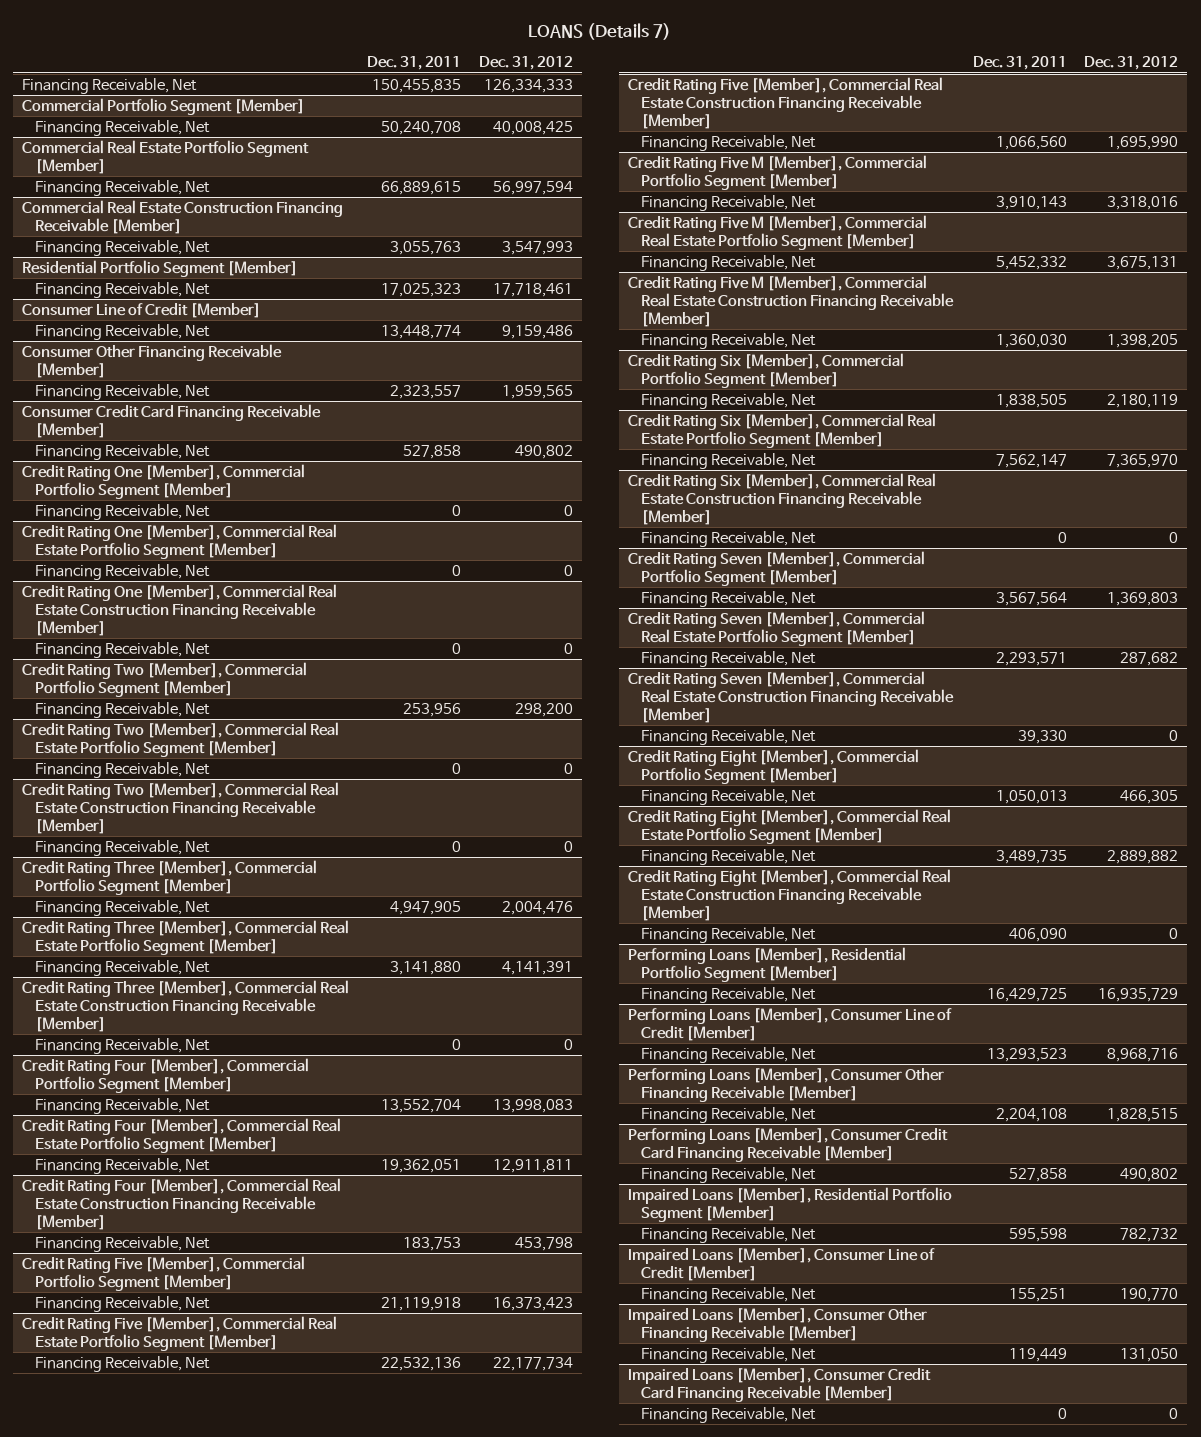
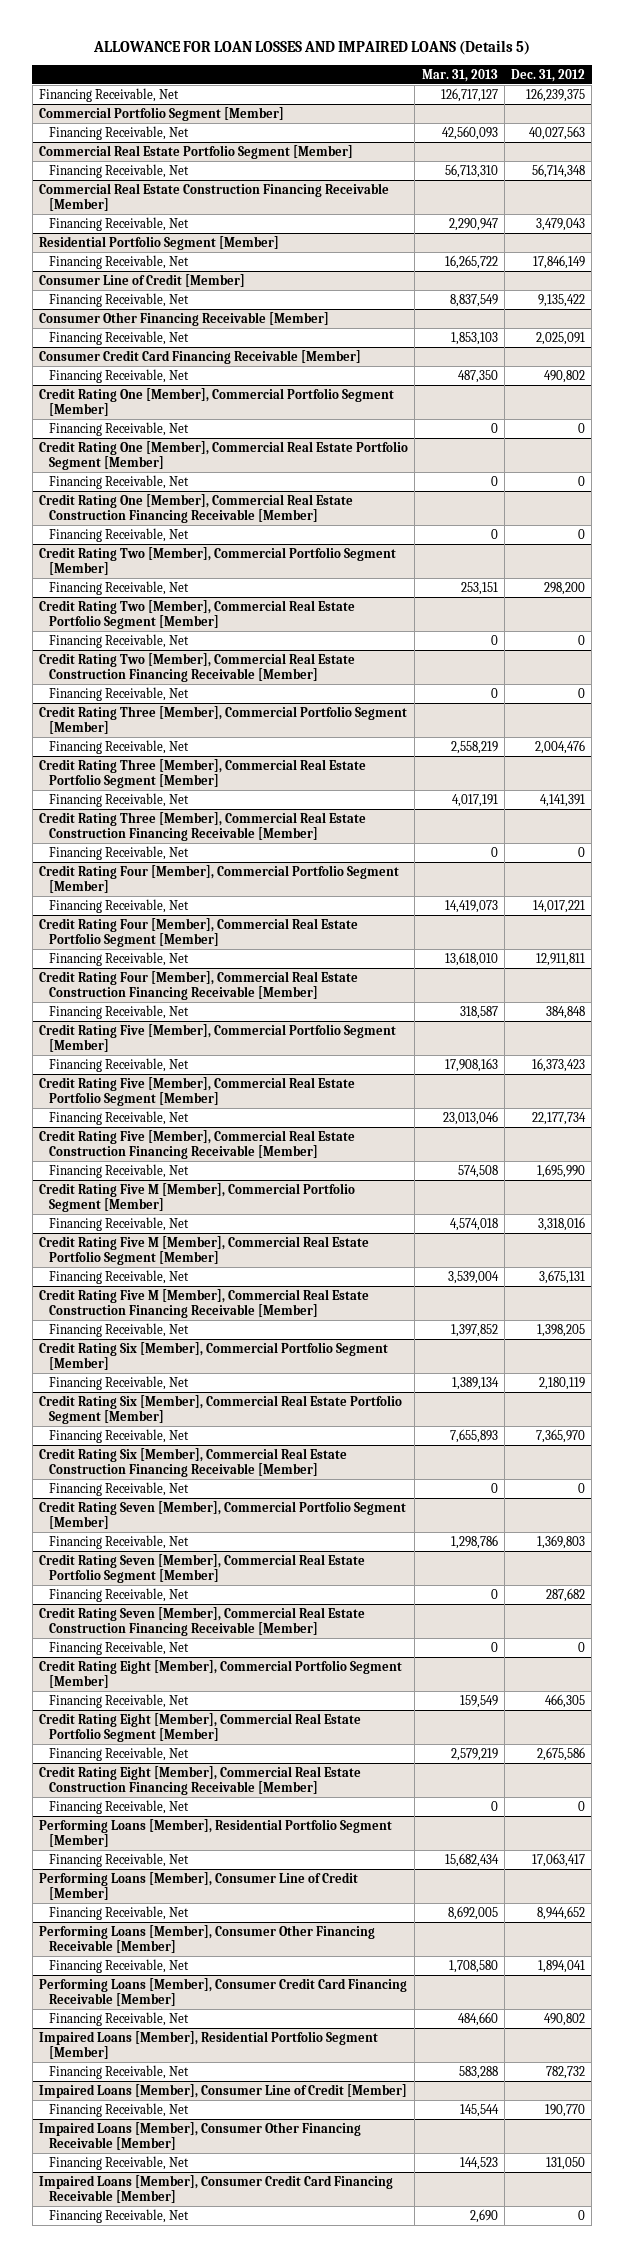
[528,22,672,40] LOANS (Details 7) -> [93,40,531,56] ALLOWANCE FOR LOAN LOSSES AND IMPAIRED LOANS (Details 5)
[367,56,462,71] Dec. 31, 2011 -> none
none -> [421,69,498,83] Mar. 31, 2013
[483,79,573,94] 126,334,333 -> [526,87,586,102] 126,239,375
[492,121,573,136] 40,008,425 -> [529,125,586,140] 40,027,563
[492,181,573,196] 56,997,594 -> [532,163,586,178] 56,714,348
[501,241,573,256] 3,547,993 -> [536,217,586,231] 3,479,043
[492,283,573,298] 17,718,461 -> [533,254,586,269] 17,846,149
[501,325,573,340] 9,159,486 -> [538,293,586,307] 9,135,422
[501,385,573,400] 1,959,565 -> [536,331,586,345] 2,025,091
[492,1099,573,1114] 13,998,083 -> [533,899,586,913] 14,017,221
[514,1237,573,1252] 453,798 -> [546,1005,586,1019] 384,848
[1107,850,1179,865] 2,889,882 -> [537,1746,586,1761] 2,675,586
[1098,988,1179,1003] 16,935,729 -> [532,1852,586,1867] 17,063,417
[1107,1048,1179,1063] 8,968,716 -> [537,1905,586,1920] 8,944,652
[1107,1108,1179,1123] 1,828,515 -> [538,1959,586,1973] 1,894,041

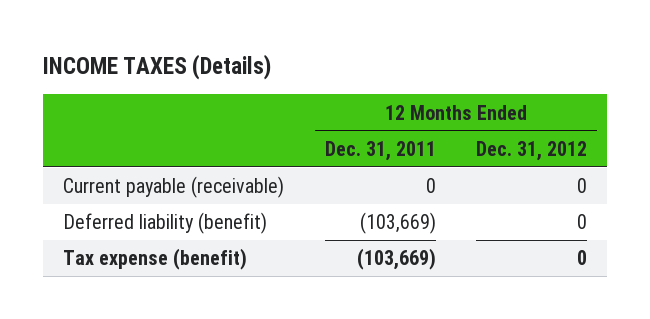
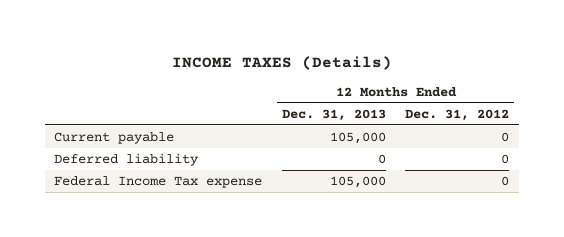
[324,140,436,161] Dec. 31, 2011 -> none
none -> [281,108,386,121] Dec. 31, 2013
[63,176,285,199] Current payable (receivable) -> [54,132,175,145] Current payable
[63,212,268,235] Deferred liability (benefit) -> [54,153,200,167] Deferred liability
[63,248,248,271] Tax expense (benefit) -> [54,176,263,189] Federal Income Tax expense

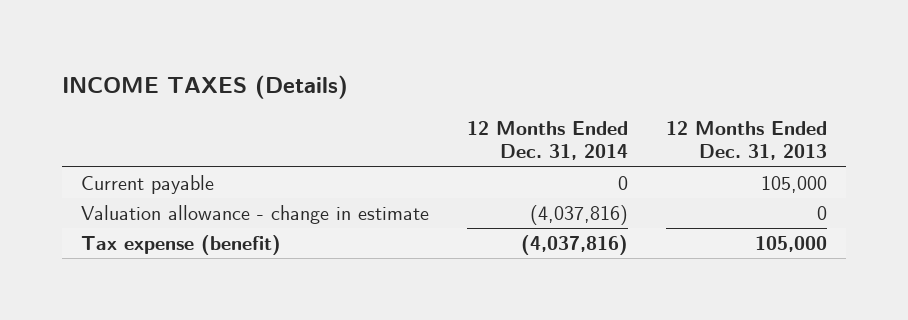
[405,108,510,121] Dec. 31, 2012 -> none
none -> [467,121,629,161] 12 Months Ended Dec. 31, 2014
[54,153,200,167] Deferred liability -> none
none -> [80,205,429,225] Valuation allowance - change in estimate
[54,176,263,189] Federal Income Tax expense -> [80,235,281,256] Tax expense (benefit)

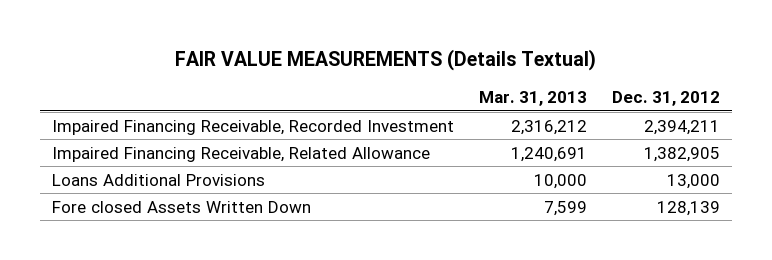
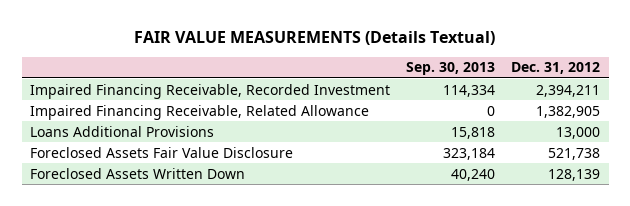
[479,91,588,107] Mar. 31, 2013 -> none
none -> [406,62,496,76] Sep. 30, 2013
none -> [29,146,293,158] Foreclosed Assets Fair Value Disclosure
[52,200,312,213] Fore closed Assets Written Down -> [29,167,245,179] Foreclosed Assets Written Down

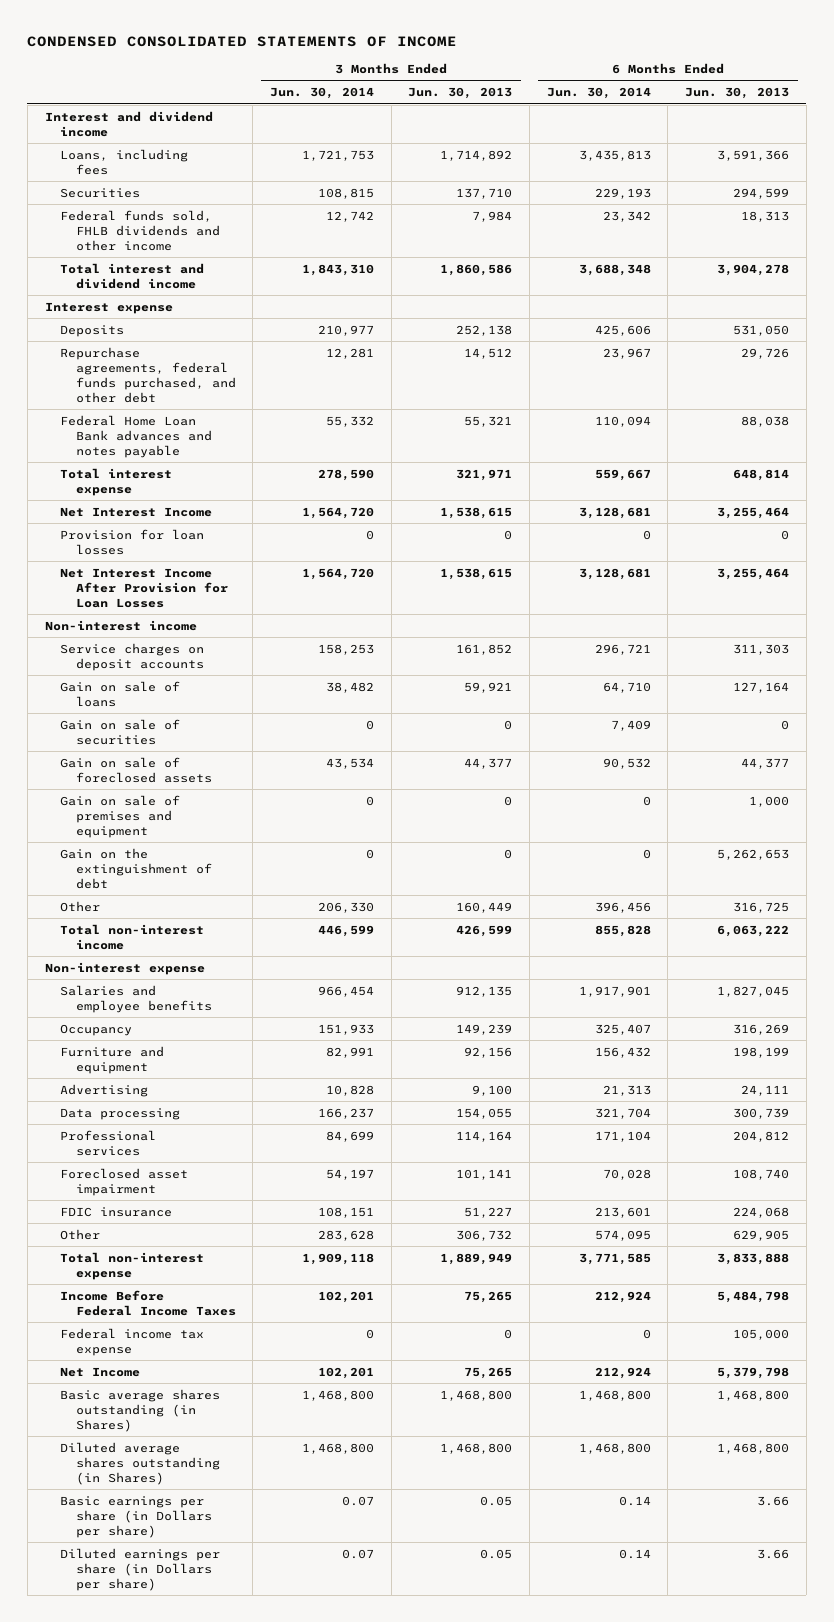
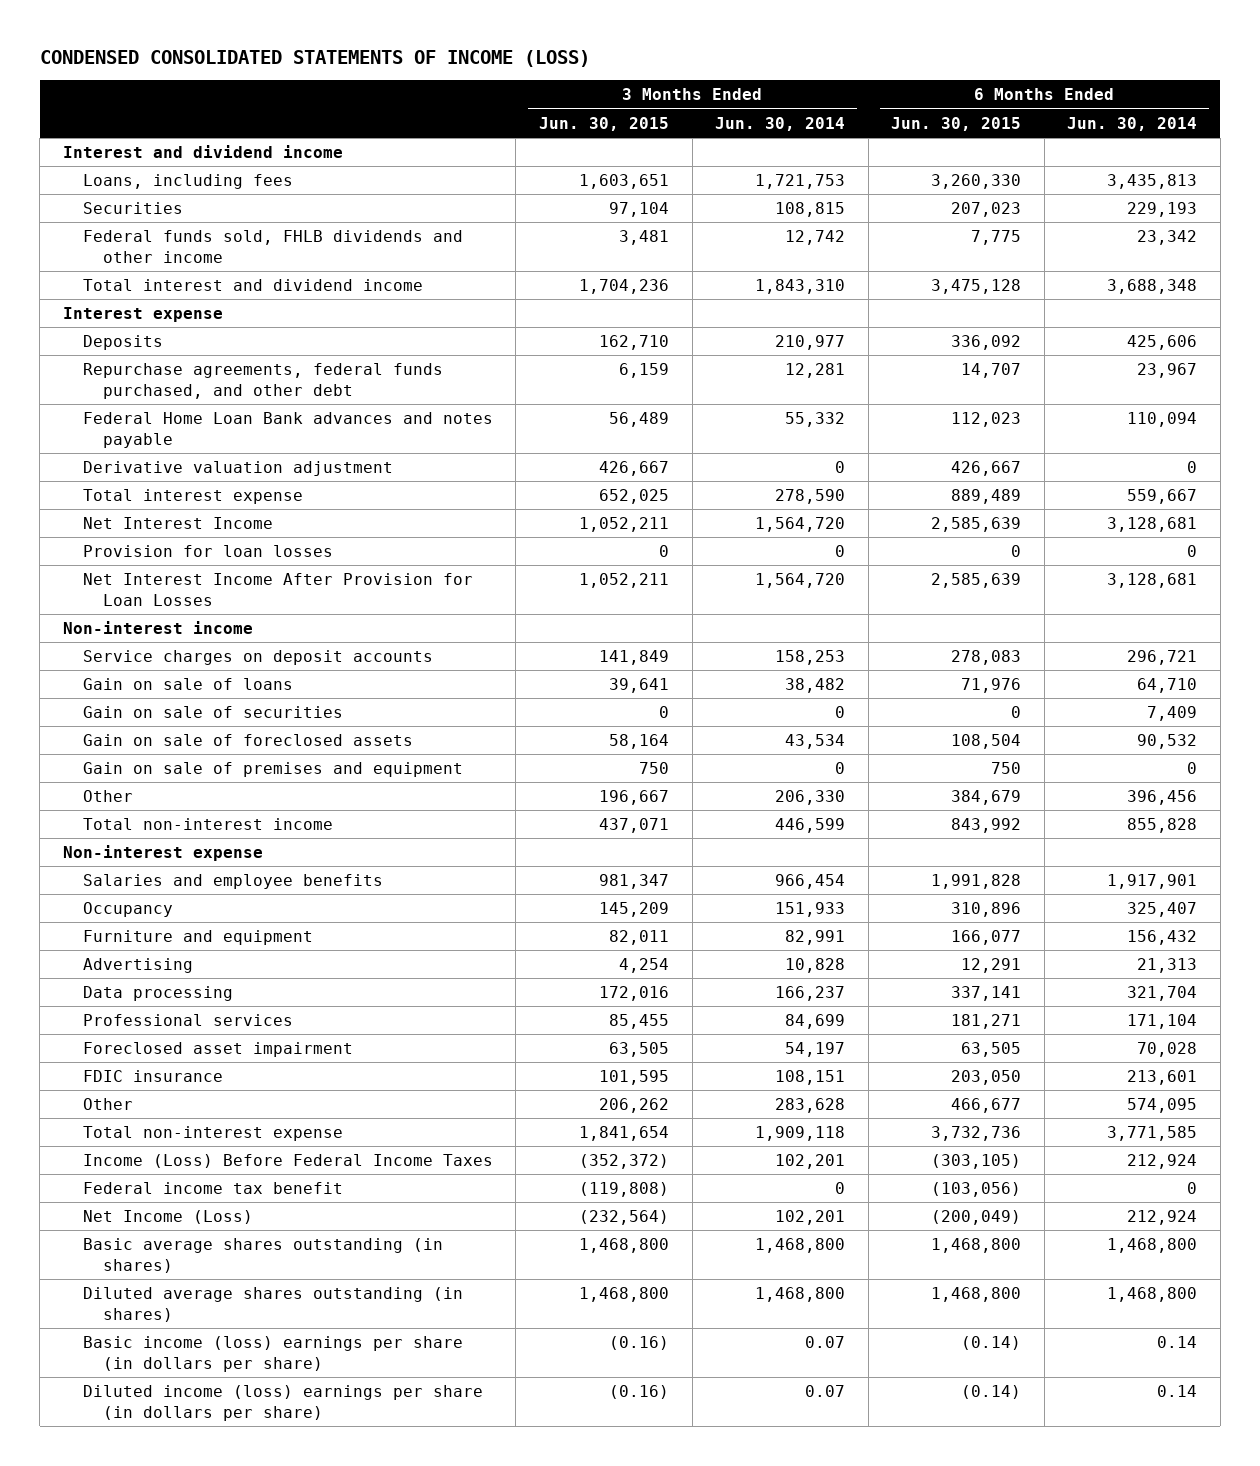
[27,35,458,47] CONDENSED CONSOLIDATED STATEMENTS OF INCOME -> [39,50,590,68] CONDENSED CONSOLIDATED STATEMENTS OF INCOME (LOSS)
[408,87,513,100] Jun. 30, 2013 -> none
[685,87,790,100] Jun. 30, 2013 -> none
none -> [539,116,670,131] Jun. 30, 2015
none -> [891,116,1022,131] Jun. 30, 2015
none -> [82,461,393,477] Derivative valuation adjustment
[60,847,212,889] Gain on the extinguishment of debt -> none
[60,1289,236,1316] Income Before Federal Income Taxes -> [82,1154,493,1169] Income (Loss) Before Federal Income Taxes
[60,1327,205,1356] Federal income tax expense -> [82,1182,343,1195] Federal income tax benefit
[60,1366,141,1377] Net Income -> [82,1210,253,1225] Net Income (Loss)
[60,1388,221,1432] Basic average shares outstanding (in Shares) -> [82,1238,443,1273] Basic average shares outstanding (in shares)
[60,1441,220,1485] Diluted average shares outstanding (in Shares) -> [82,1287,463,1322] Diluted average shares outstanding (in shares)
[60,1495,212,1538] Basic earnings per share (in Dollars per share) -> [82,1336,463,1372] Basic income (loss) earnings per share (in dollars per share)
[60,1547,221,1591] Diluted earnings per share (in Dollars per share) -> [82,1385,483,1421] Diluted income (loss) earnings per share (in dollars per share)

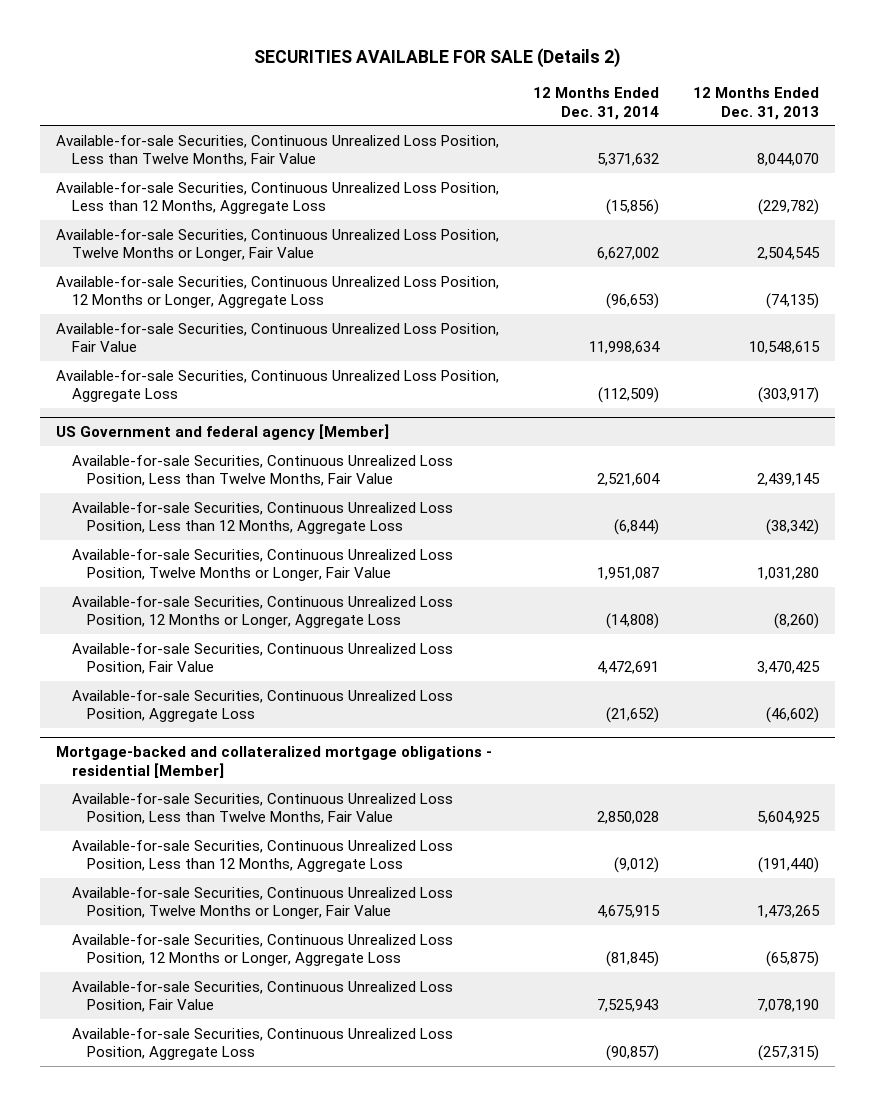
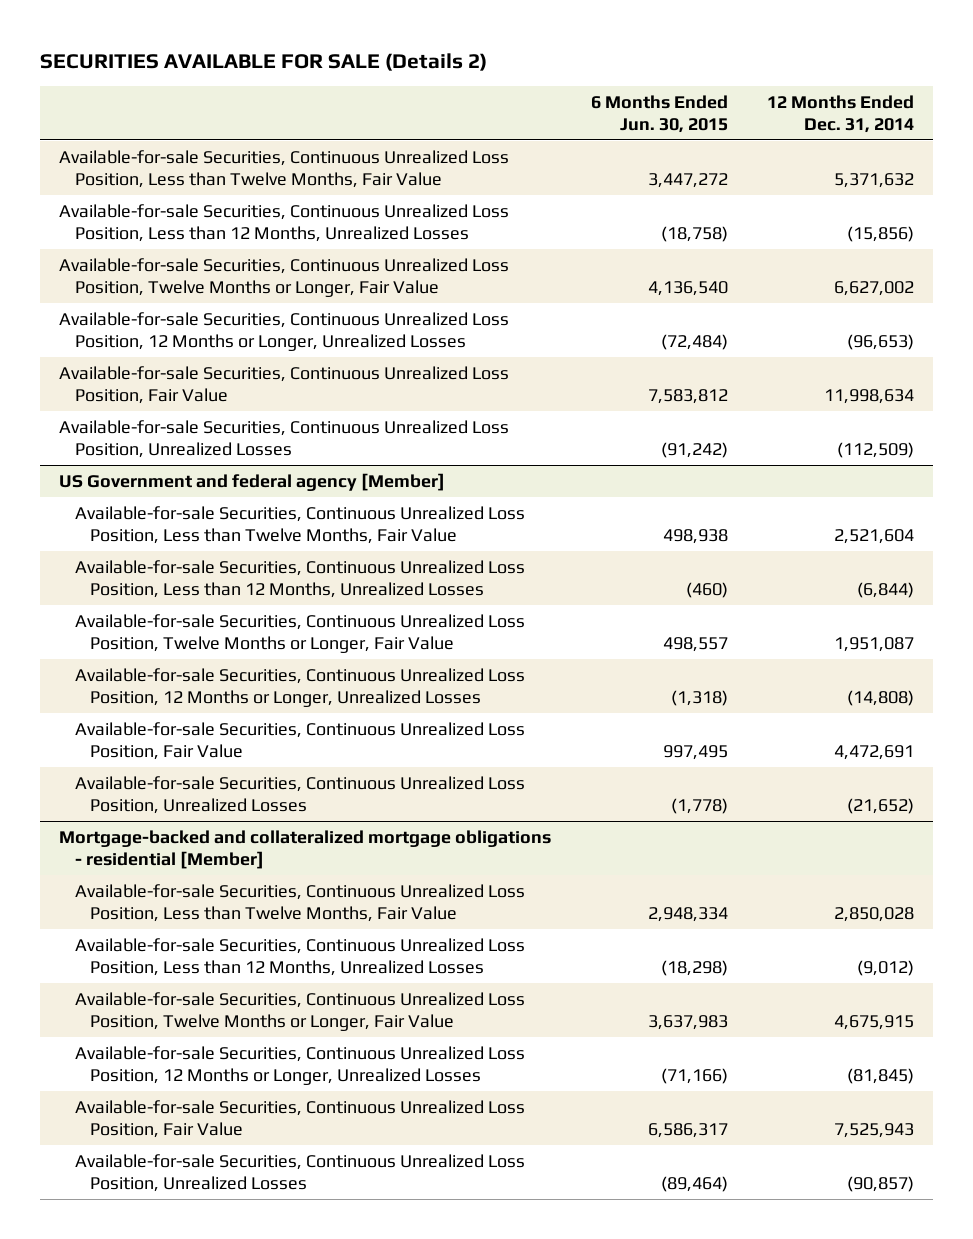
[692,86,819,120] 12 Months Ended Dec. 31, 2013 -> none
none -> [590,94,728,133] 6 Months Ended Jun. 30, 2015
[56,181,500,215] Available-for-sale Securities, Continuous Unrealized Loss Position, Less than 12 Months, Aggregate Loss -> [59,203,510,242] Available-for-sale Securities, Continuous Unrealized Loss Position, Less than 12 Months, Unrealized Losses
[56,275,500,309] Available-for-sale Securities, Continuous Unrealized Loss Position, 12 Months or Longer, Aggregate Loss -> [59,311,510,351] Available-for-sale Securities, Continuous Unrealized Loss Position, 12 Months or Longer, Unrealized Losses
[56,369,500,403] Available-for-sale Securities, Continuous Unrealized Loss Position, Aggregate Loss -> [59,419,510,458] Available-for-sale Securities, Continuous Unrealized Loss Position, Unrealized Losses
[71,501,453,535] Available-for-sale Securities, Continuous Unrealized Loss Position, Less than 12 Months, Aggregate Loss -> [74,559,525,598] Available-for-sale Securities, Continuous Unrealized Loss Position, Less than 12 Months, Unrealized Losses
[71,595,453,629] Available-for-sale Securities, Continuous Unrealized Loss Position, 12 Months or Longer, Aggregate Loss -> [74,667,525,707] Available-for-sale Securities, Continuous Unrealized Loss Position, 12 Months or Longer, Unrealized Losses
[71,689,453,723] Available-for-sale Securities, Continuous Unrealized Loss Position, Aggregate Loss -> [74,775,525,814] Available-for-sale Securities, Continuous Unrealized Loss Position, Unrealized Losses
[71,839,453,873] Available-for-sale Securities, Continuous Unrealized Loss Position, Less than 12 Months, Aggregate Loss -> [74,937,525,976] Available-for-sale Securities, Continuous Unrealized Loss Position, Less than 12 Months, Unrealized Losses
[71,933,453,967] Available-for-sale Securities, Continuous Unrealized Loss Position, 12 Months or Longer, Aggregate Loss -> [74,1045,525,1085] Available-for-sale Securities, Continuous Unrealized Loss Position, 12 Months or Longer, Unrealized Losses
[71,1027,453,1061] Available-for-sale Securities, Continuous Unrealized Loss Position, Aggregate Loss -> [74,1153,525,1192] Available-for-sale Securities, Continuous Unrealized Loss Position, Unrealized Losses

